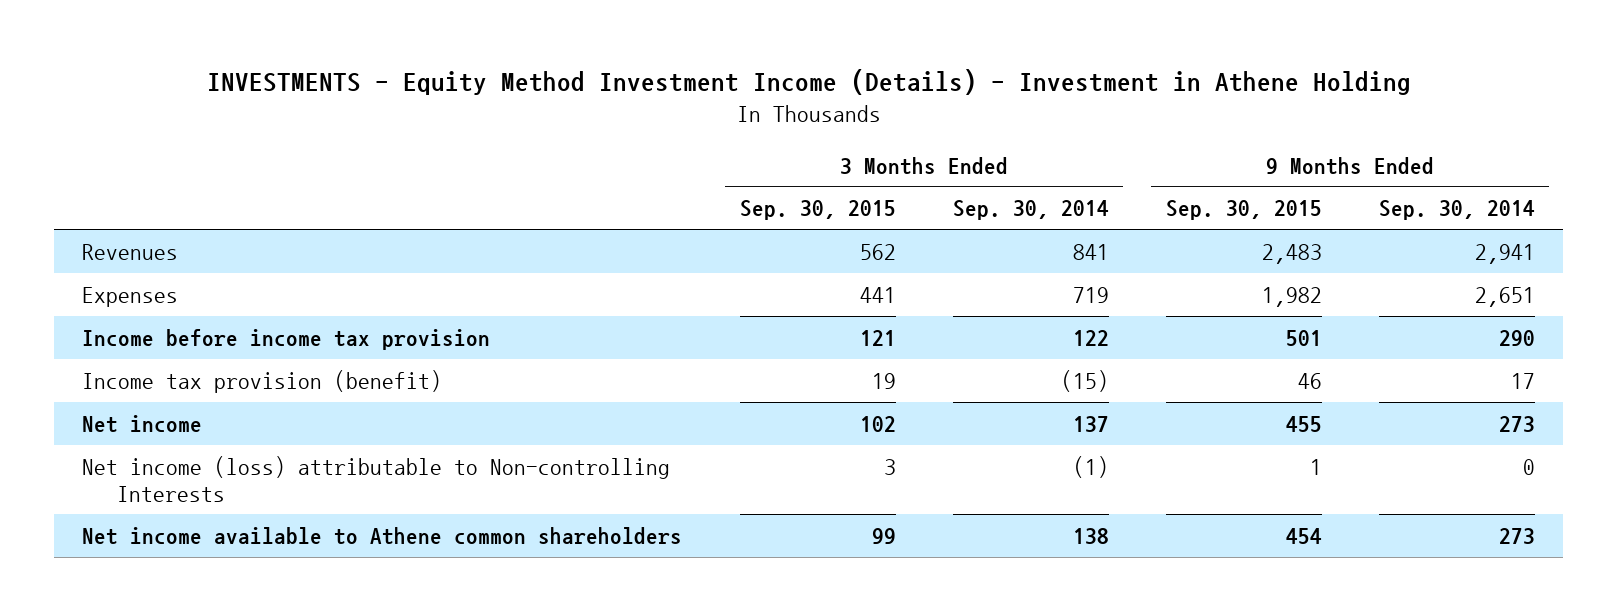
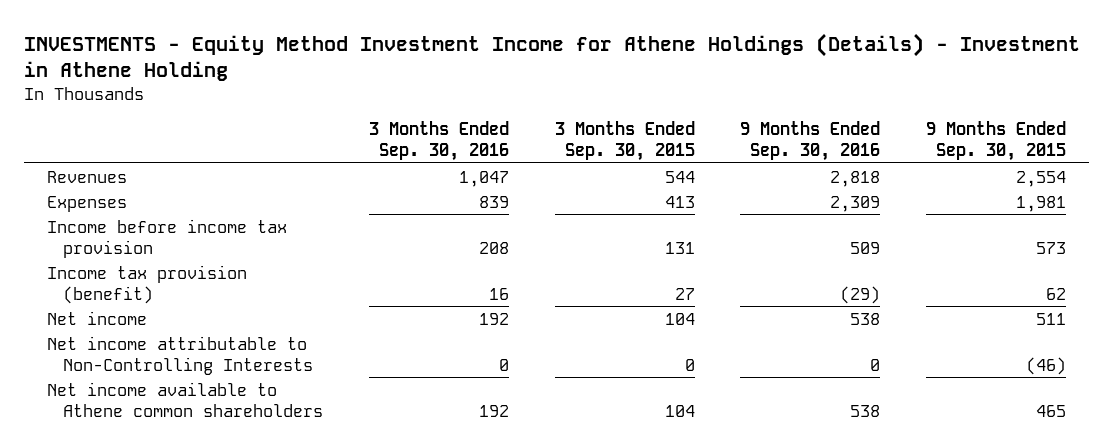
[206,68,1411,95] INVESTMENTS - Equity Method Investment Income (Details) - Investment in Athene Holding -> [24,32,1081,81] INVESTMENTS - Equity Method Investment Income for Athene Holdings (Details) - Investment in Athene Holding
[952,200,1109,221] Sep. 30, 2014 -> none
[1378,200,1535,221] Sep. 30, 2014 -> none
none -> [368,121,509,162] 3 Months Ended Sep. 30, 2016
none -> [740,121,881,162] 9 Months Ended Sep. 30, 2016
[859,243,896,260] 562 -> [664,170,695,183] 544
[1261,243,1322,264] 2,483 -> [1015,170,1066,187] 2,554
[859,286,896,303] 441 -> [664,195,695,208] 413
[1261,286,1322,307] 1,982 -> [1015,195,1066,212] 1,981
[859,329,896,346] 121 -> [664,241,695,254] 131
[1285,329,1322,346] 501 -> [1035,241,1066,254] 573
[871,372,896,389] 19 -> [674,287,695,300] 27
[1297,372,1322,389] 46 -> [1045,287,1066,300] 62
[859,415,896,432] 102 -> [664,312,695,325] 104
[1285,415,1322,432] 455 -> [1035,312,1066,325] 511
[82,455,671,502] Net income (loss) attributable to Non-controlling Interests -> [47,335,314,375] Net income attributable to Non-Controlling Interests
[883,458,896,475] 3 -> [684,358,695,371] 0
[1309,458,1322,475] 1 -> [1025,356,1066,375] (46)
[871,527,896,544] 99 -> [664,404,695,417] 104
[1285,527,1322,544] 454 -> [1035,404,1066,417] 465

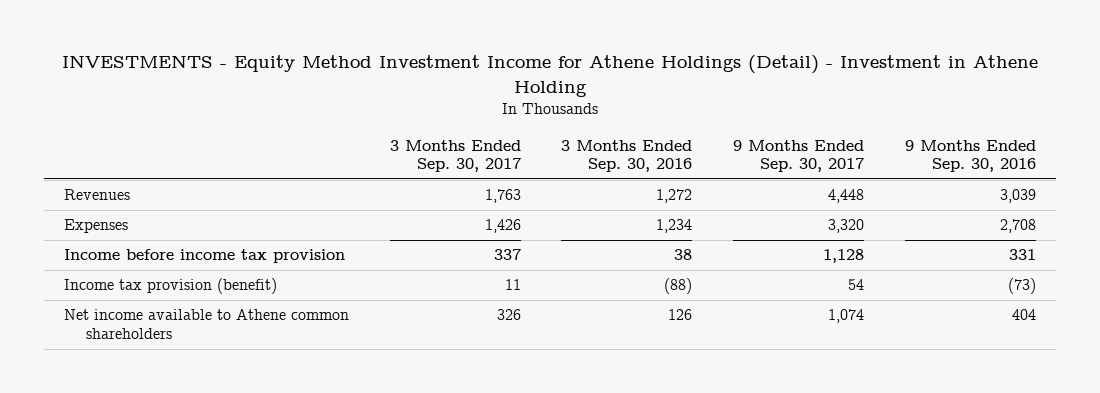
[24,32,1081,81] INVESTMENTS - Equity Method Investment Income for Athene Holdings (Details) - Investment in Athene Holding -> [61,55,1038,97] INVESTMENTS - Equity Method Investment Income for Athene Holdings (Detail) - Investment in Athene Holding
[554,121,695,162] 3 Months Ended Sep. 30, 2015 -> none
[925,121,1066,162] 9 Months Ended Sep. 30, 2015 -> none
none -> [389,139,521,173] 3 Months Ended Sep. 30, 2017
none -> [733,139,865,173] 9 Months Ended Sep. 30, 2017
[47,310,148,325] Net income -> none
[47,335,314,375] Net income attributable to Non-Controlling Interests -> none
[458,170,509,187] 1,047 -> [656,189,693,204] 1,272
[830,170,881,187] 2,818 -> [999,189,1036,204] 3,039
[478,195,509,208] 839 -> [656,219,693,234] 1,234
[830,195,881,212] 2,309 -> [999,219,1036,234] 2,708
[478,241,509,254] 208 -> [674,249,693,261] 38
[850,241,881,254] 509 -> [1008,249,1036,261] 331
[488,287,509,300] 16 -> [664,278,693,295] (88)
[840,285,881,304] (29) -> [1007,278,1036,295] (73)
[478,404,509,417] 192 -> [668,309,693,321] 126
[850,404,881,417] 538 -> [1011,309,1036,321] 404

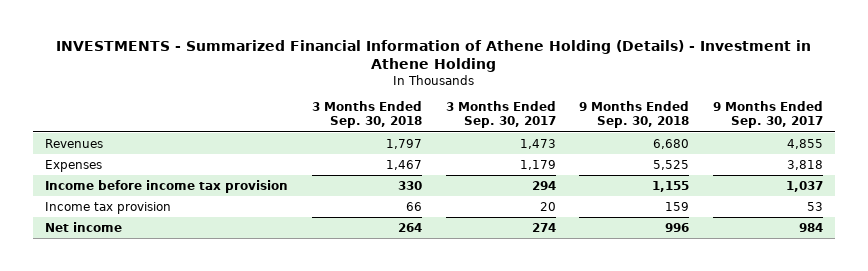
[61,55,1038,97] INVESTMENTS - Equity Method Investment Income for Athene Holdings (Detail) - Investment in Athene Holding -> [56,40,812,73] INVESTMENTS - Summarized Financial Information of Athene Holding (Details) - Investment in Athene Holding
[561,139,693,173] 3 Months Ended Sep. 30, 2016 -> none
[904,139,1036,173] 9 Months Ended Sep. 30, 2016 -> none
none -> [311,101,422,129] 3 Months Ended Sep. 30, 2018
none -> [579,101,690,129] 9 Months Ended Sep. 30, 2018
[484,189,521,204] 1,763 -> [519,138,556,149] 1,473
[828,189,865,204] 4,448 -> [787,138,824,149] 4,855
[484,219,521,234] 1,426 -> [519,159,556,170] 1,179
[828,219,865,234] 3,320 -> [787,159,824,170] 3,818
[493,249,521,261] 337 -> [531,180,556,190] 294
[823,249,865,264] 1,128 -> [786,180,824,192] 1,037
[64,278,278,295] Income tax provision (benefit) -> [44,201,171,214] Income tax provision
[504,279,521,291] 11 -> [539,201,556,211] 20
[848,279,865,291] 54 -> [807,201,824,211] 53
[64,309,350,339] Net income available to Athene common shareholders -> [44,221,122,232] Net income
[496,309,521,321] 326 -> [531,222,556,232] 274
[828,309,865,324] 1,074 -> [799,222,824,232] 984

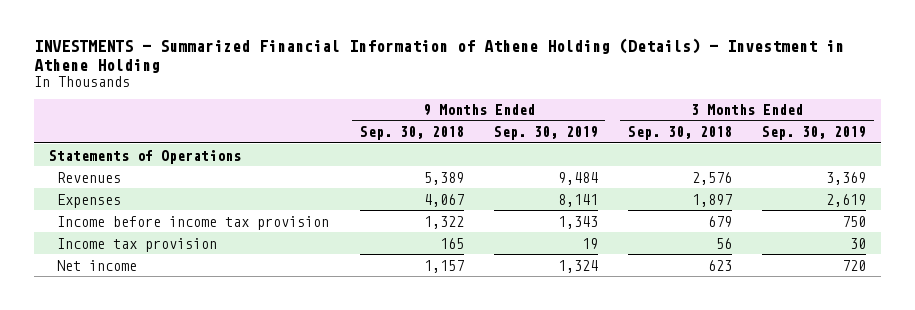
[445,101,556,129] 3 Months Ended Sep. 30, 2017 -> none
[713,101,824,129] 9 Months Ended Sep. 30, 2017 -> none
none -> [493,126,598,141] Sep. 30, 2019
none -> [762,126,867,141] Sep. 30, 2019
none -> [48,149,241,164] Statements of Operations
[385,138,422,149] 1,797 -> [692,171,733,185] 2,576
[653,138,690,149] 6,680 -> [423,171,464,185] 5,389
[385,159,422,170] 1,467 -> [692,193,733,207] 1,897
[653,159,690,170] 5,525 -> [423,193,464,207] 4,067
[397,180,422,190] 330 -> [708,215,733,227] 679
[652,180,690,192] 1,155 -> [423,215,464,229] 1,322
[405,201,422,211] 66 -> [716,237,733,249] 56
[665,201,690,211] 159 -> [439,237,464,249] 165
[397,222,422,232] 264 -> [708,259,733,271] 623
[665,222,690,232] 996 -> [423,259,464,273] 1,157

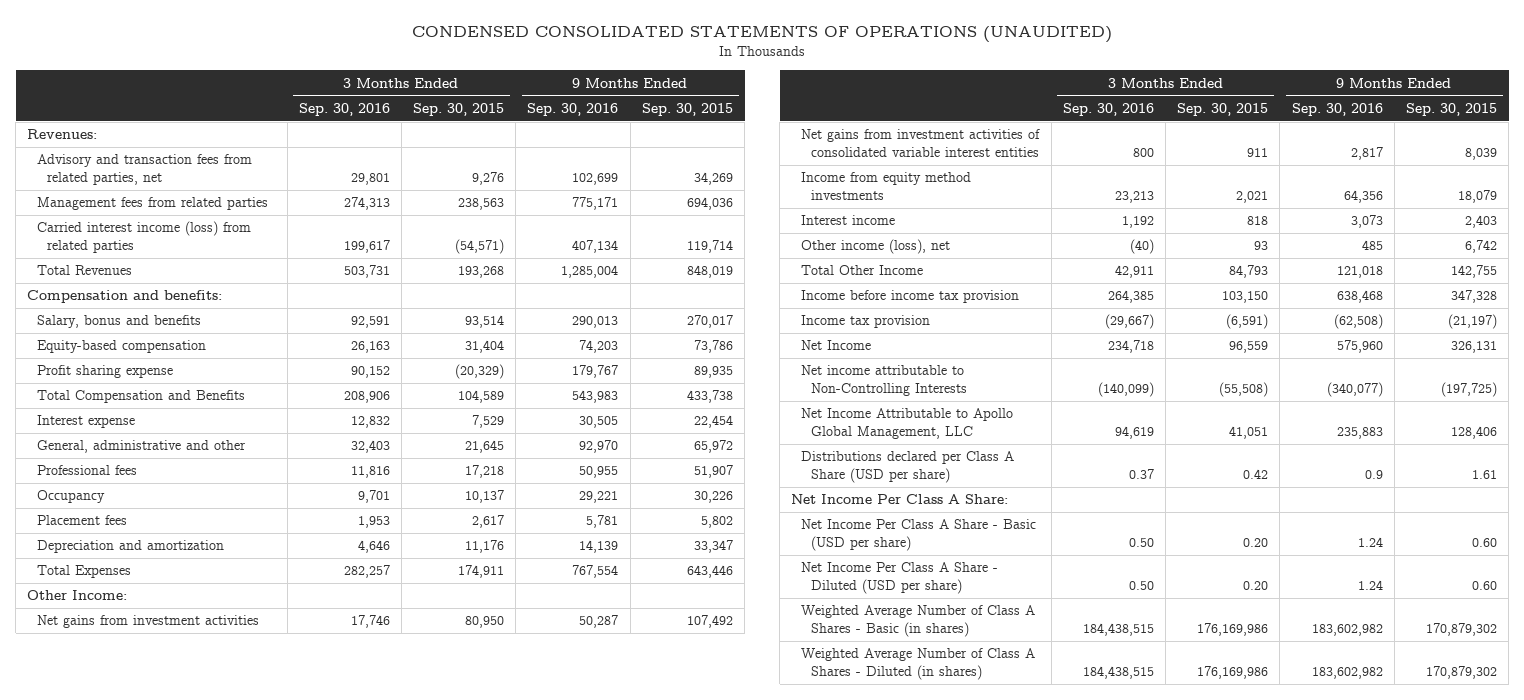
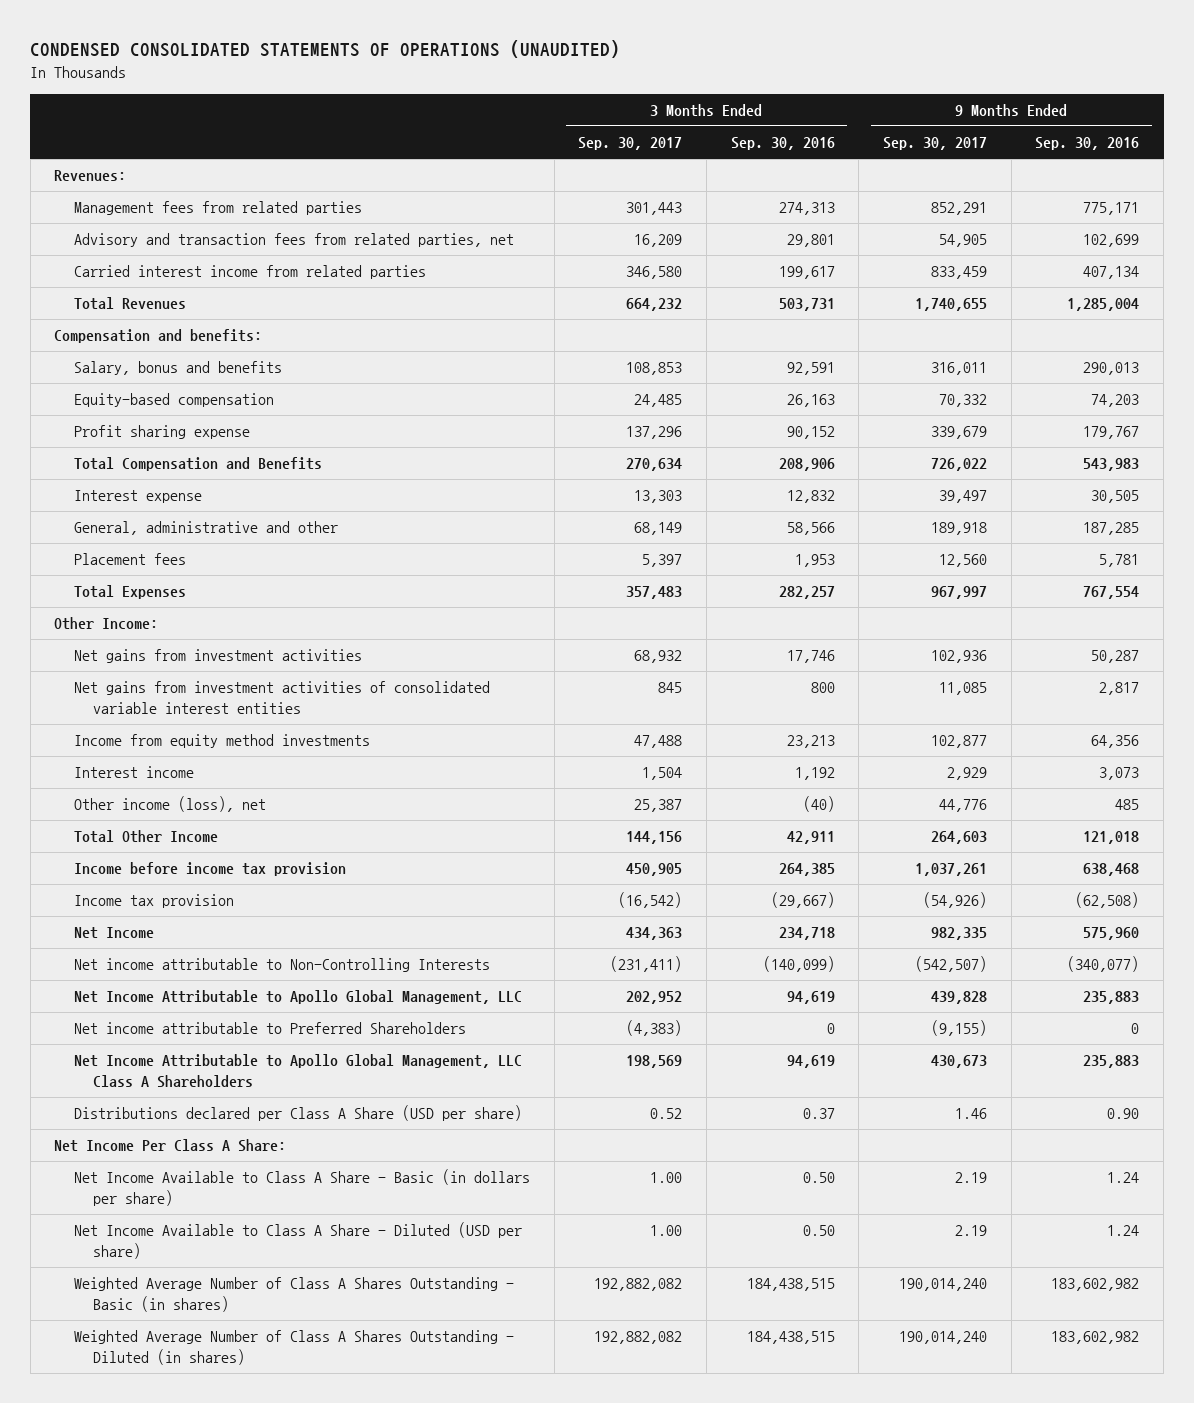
[413,102,505,116] Sep. 30, 2015 -> none
[641,102,733,116] Sep. 30, 2015 -> none
none -> [578,137,683,151] Sep. 30, 2017
none -> [883,137,988,151] Sep. 30, 2017
[37,154,253,186] Advisory and transaction fees from related parties, net -> [73,233,514,248] Advisory and transaction fees from related parties, net
[37,221,252,254] Carried interest income (loss) from related parties -> [73,265,426,280] Carried interest income from related parties
[37,465,138,476] Professional fees -> none
[37,490,106,504] Occupancy -> none
[350,440,390,454] 32,403 -> [786,522,835,536] 58,566
[579,440,619,454] 92,970 -> [1083,522,1140,536] 187,285
[37,540,225,554] Depreciation and amortization -> none
none -> [73,1022,466,1035] Net income attributable to Preferred Shareholders
none -> [73,1054,522,1089] Net Income Attributable to Apollo Global Management, LLC Class A Shareholders
[1364,470,1383,480] 0.9 -> [1107,1108,1140,1120] 0.90
[801,519,1037,552] Net Income Per Class A Share - Basic (USD per share) -> [73,1169,530,1207] Net Income Available to Class A Share - Basic (in dollars per share)
[801,562,999,595] Net Income Per Class A Share - Diluted (USD per share) -> [73,1222,522,1260] Net Income Available to Class A Share - Diluted (USD per share)
[801,605,1036,638] Weighted Average Number of Class A Shares - Basic (in shares) -> [73,1277,514,1313] Weighted Average Number of Class A Shares Outstanding - Basic (in shares)
[801,648,1036,681] Weighted Average Number of Class A Shares - Diluted (in shares) -> [73,1330,514,1366] Weighted Average Number of Class A Shares Outstanding - Diluted (in shares)

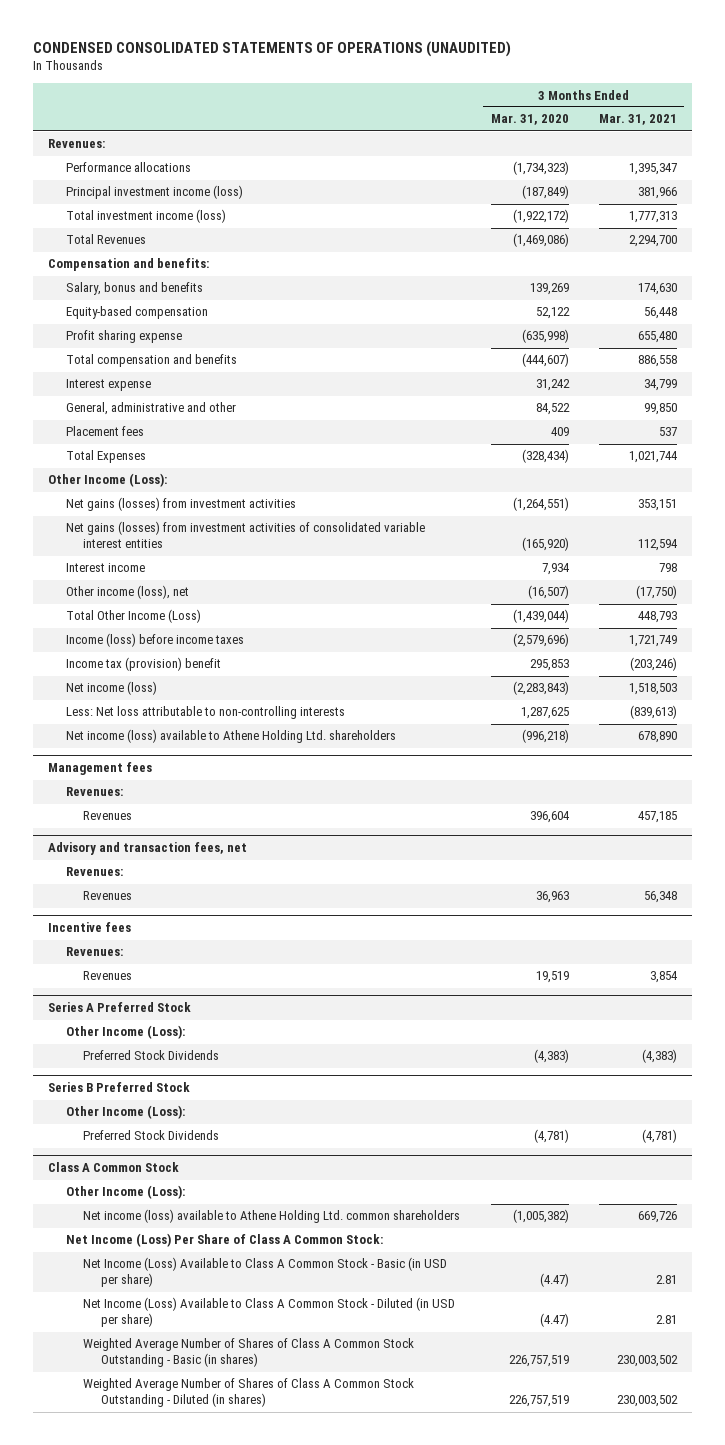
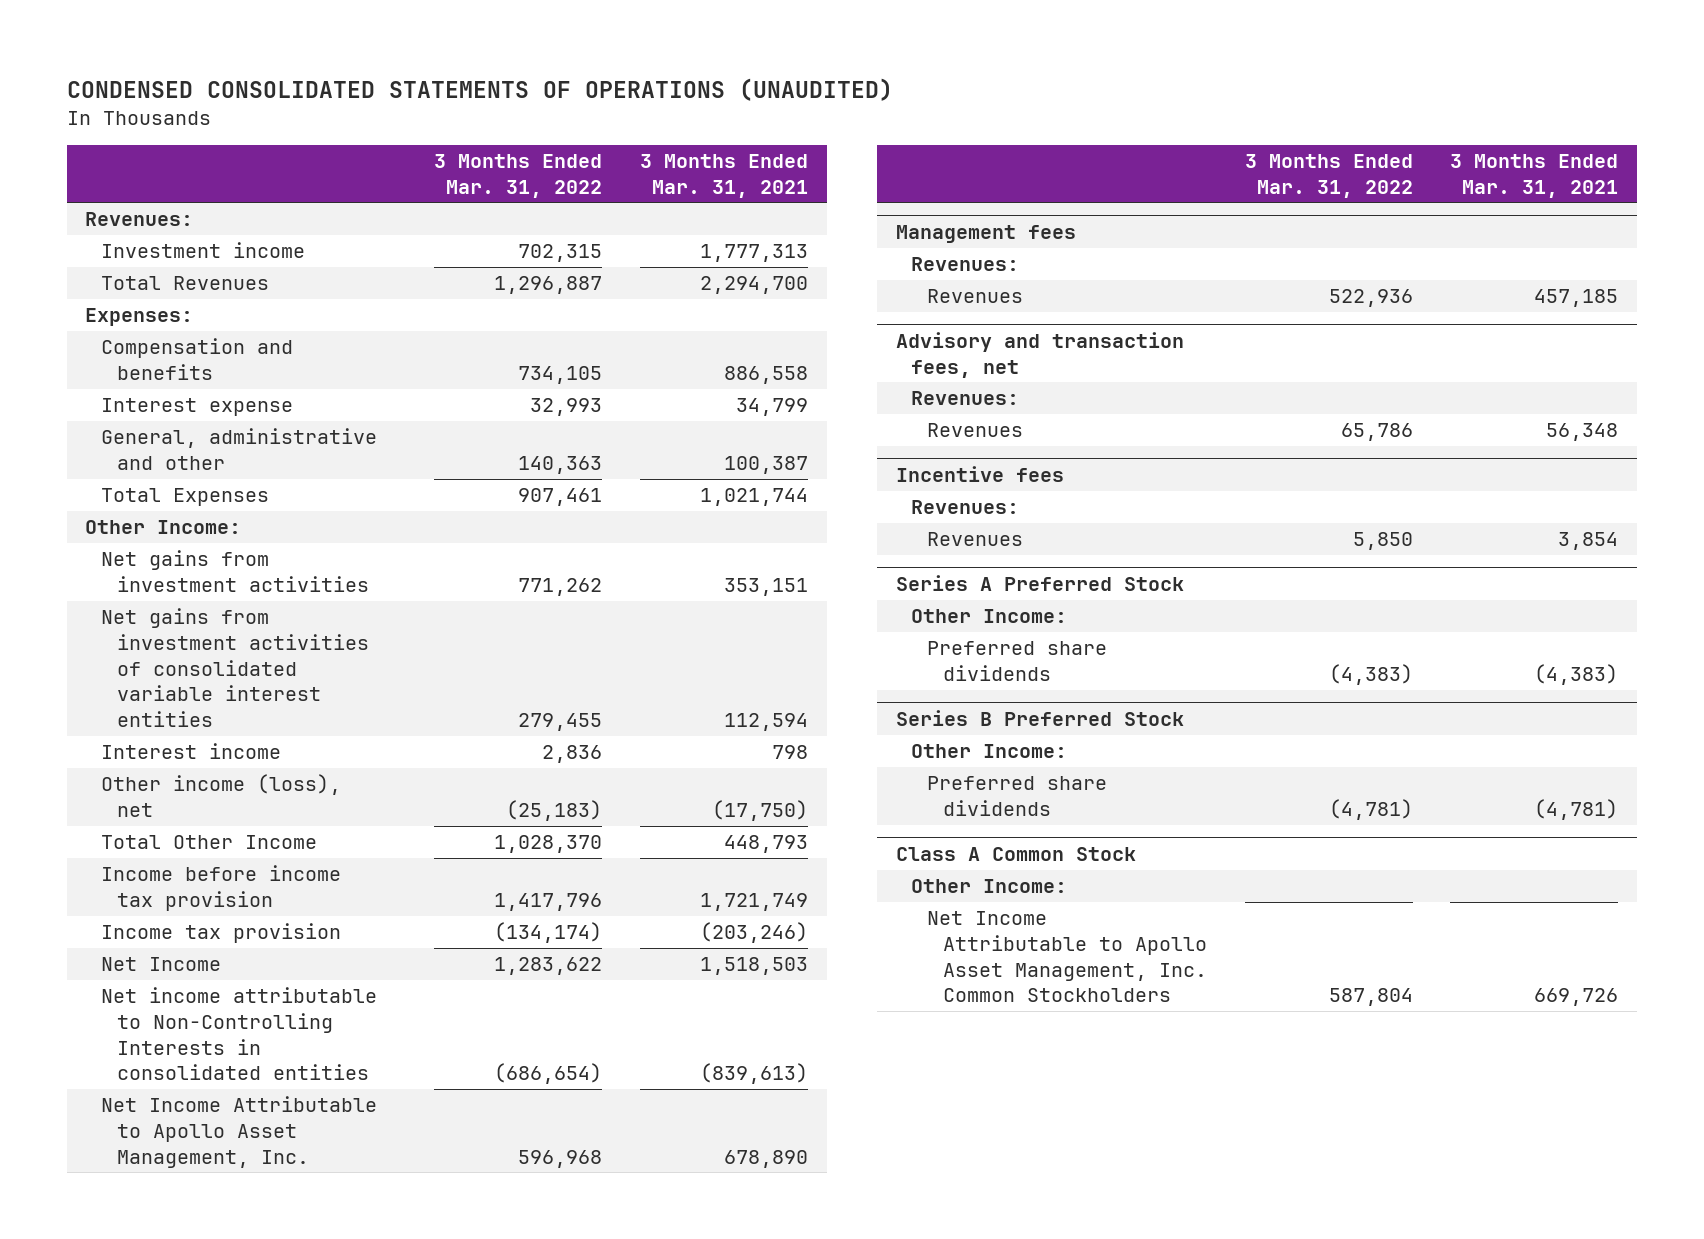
[490,114,569,126] Mar. 31, 2020 -> none
none -> [434,154,603,198] 3 Months Ended Mar. 31, 2022
[65,162,191,173] Performance allocations -> none
[65,185,243,200] Principal investment income (loss) -> none
[65,209,226,224] Total investment income (loss) -> [101,242,306,259] Investment income
[48,258,210,272] Compensation and benefits: -> none
[65,282,203,296] Salary, bonus and benefits -> none
[65,306,208,320] Equity-based compensation -> none
[65,330,182,344] Profit sharing expense -> none
none -> [85,308,194,327] Expenses:
[65,354,237,368] Total compensation and benefits -> [101,338,294,380] Compensation and benefits
[65,426,144,437] Placement fees -> none
[643,403,677,416] 99,850 -> [723,455,808,474] 100,387
[48,473,168,488] Other Income (Loss): -> [85,520,242,535] Other Income:
[65,497,296,512] Net gains (losses) from investment activities -> [101,550,369,592] Net gains from investment activities
[65,521,425,549] Net gains (losses) from investment activities of consolidated variable interest entities -> [101,608,369,728] Net gains from investment activities of consolidated variable interest entities
[65,609,201,624] Total Other Income (Loss) -> [101,835,318,850] Total Other Income
[65,633,244,648] Income (loss) before income taxes -> [101,865,342,911] Income before income tax provision
[65,657,221,672] Income tax (provision) benefit -> [101,923,342,944] Income tax provision
[65,681,157,696] Net income (loss) -> [101,957,222,972] Net Income
[65,706,345,720] Less: Net loss attributable to non-controlling interests -> [101,987,378,1081] Net income attributable to Non-Controlling Interests in consolidated entities
[65,729,396,744] Net income (loss) available to Athene Holding Ltd. shareholders -> [101,1096,378,1168] Net Income Attributable to Apollo Asset Management, Inc.
[65,1025,185,1040] Other Income (Loss): -> [911,609,1068,624] Other Income:
[83,1050,220,1061] Preferred Stock Dividends -> [927,641,1108,681] Preferred share dividends
[65,1105,185,1120] Other Income (Loss): -> [911,744,1068,759] Other Income:
[83,1130,220,1141] Preferred Stock Dividends -> [927,776,1108,816] Preferred share dividends
[65,1233,383,1248] Net Income (Loss) Per Share of Class A Common Stock: -> none
[83,1257,448,1288] Net Income (Loss) Available to Class A Common Stock - Basic (in USD per share) -> none
[83,1297,456,1328] Net Income (Loss) Available to Class A Common Stock - Diluted (in USD per share) -> none
[83,1338,415,1368] Weighted Average Number of Shares of Class A Common Stock Outstanding - Basic (in shares) -> none
[83,1378,415,1408] Weighted Average Number of Shares of Class A Common Stock Outstanding - Diluted (in shares) -> none
[65,1185,185,1200] Other Income (Loss): -> [911,879,1068,894] Other Income:
[83,1209,461,1224] Net income (loss) available to Athene Holding Ltd. common shareholders -> [927,911,1207,1003] Net Income Attributable to Apollo Asset Management, Inc. Common Stockholders

